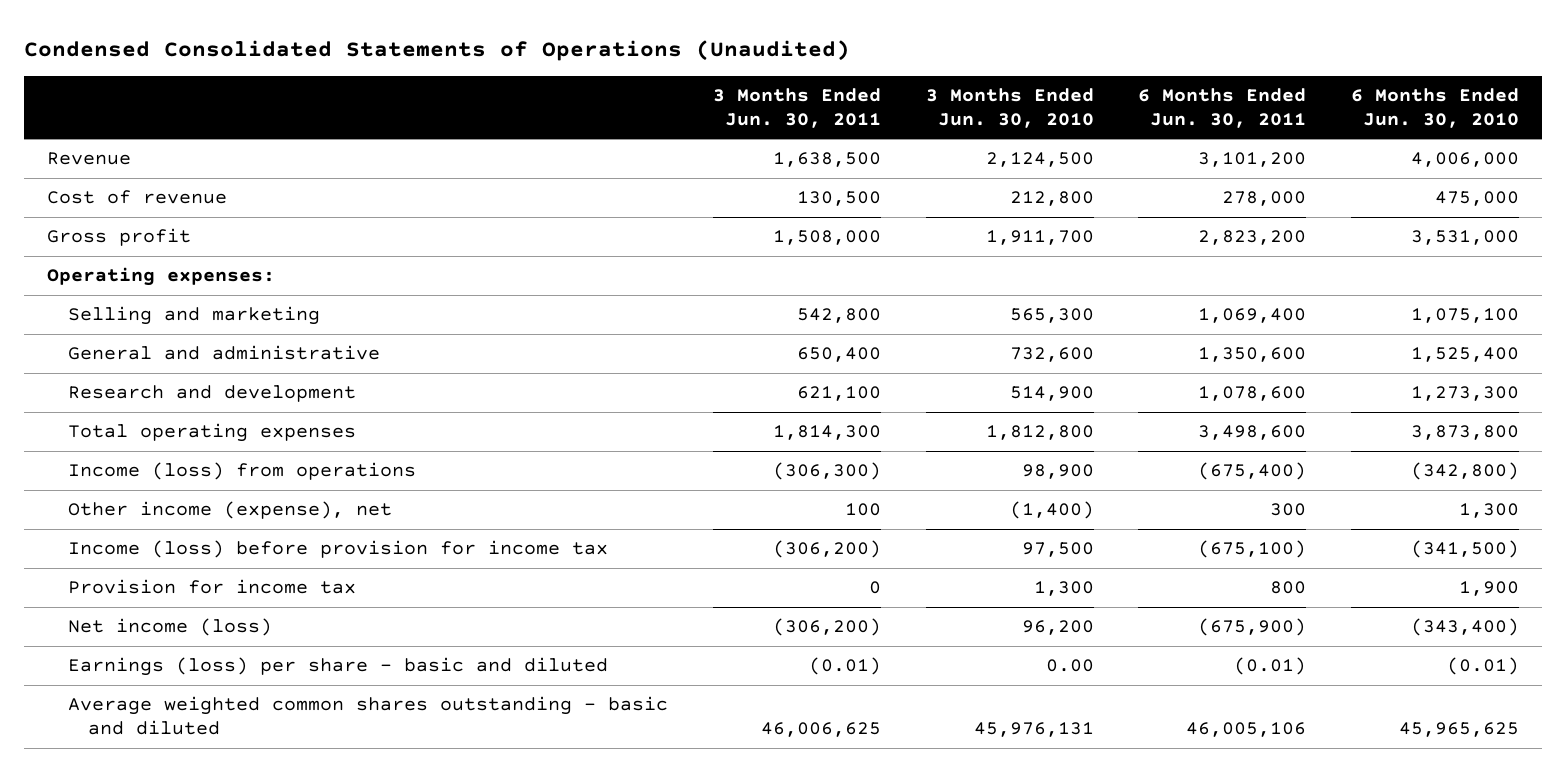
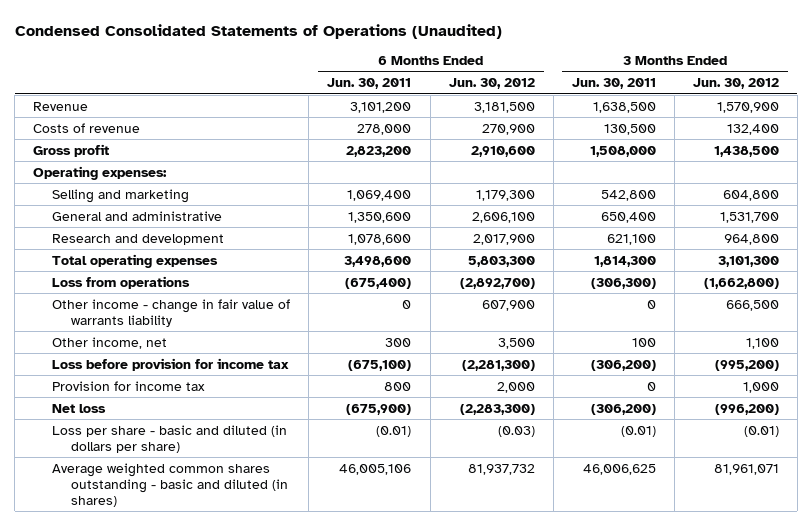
[925,88,1094,128] 3 Months Ended Jun. 30, 2010 -> none
[1351,88,1520,128] 6 Months Ended Jun. 30, 2010 -> none
none -> [448,78,535,90] Jun. 30, 2012
none -> [692,78,779,90] Jun. 30, 2012
[46,190,227,205] Cost of revenue -> [33,122,141,133] Costs of revenue
[67,462,416,481] Income (loss) from operations -> [52,275,191,289] Loss from operations
none -> [52,298,291,327] Other income - change in fair value of warrants liability
[67,501,392,520] Other income (expense), net -> [52,336,168,349] Other income, net
[67,540,608,559] Income (loss) before provision for income tax -> [52,357,290,371] Loss before provision for income tax
[67,618,272,637] Net income (loss) -> [52,403,107,413] Net loss
[67,657,608,677] Earnings (loss) per share - basic and diluted -> [52,424,288,453] Loss per share - basic and diluted (in dollars per share)
[67,696,668,735] Average weighted common shares outstanding - basic and diluted -> [52,462,289,507] Average weighted common shares outstanding - basic and diluted (in shares)

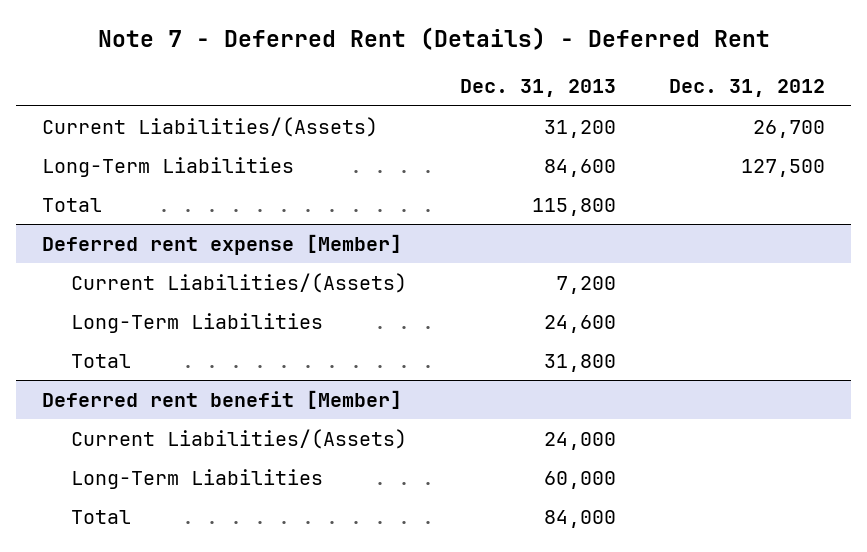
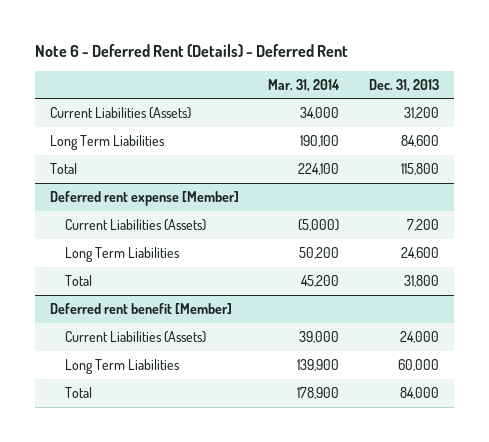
[97,26,770,50] Note 7 - Deferred Rent (Details) - Deferred Rent -> [35,43,349,57] Note 6 - Deferred Rent (Details) - Deferred Rent
[668,79,825,98] Dec. 31, 2012 -> none
none -> [268,78,341,92] Mar. 31, 2014
[42,116,379,137] Current Liabilities/(Assets) -> [49,106,191,119] Current Liabilities (Assets)
[42,156,295,177] Long-Term Liabilities -> [49,134,165,150] Long Term Liabilities
[71,272,408,293] Current Liabilities/(Assets) -> [64,218,206,231] Current Liabilities (Assets)
[71,312,324,333] Long-Term Liabilities -> [64,246,180,262] Long Term Liabilities
[71,428,408,449] Current Liabilities/(Assets) -> [64,330,206,343] Current Liabilities (Assets)
[71,468,324,489] Long-Term Liabilities -> [64,358,180,374] Long Term Liabilities

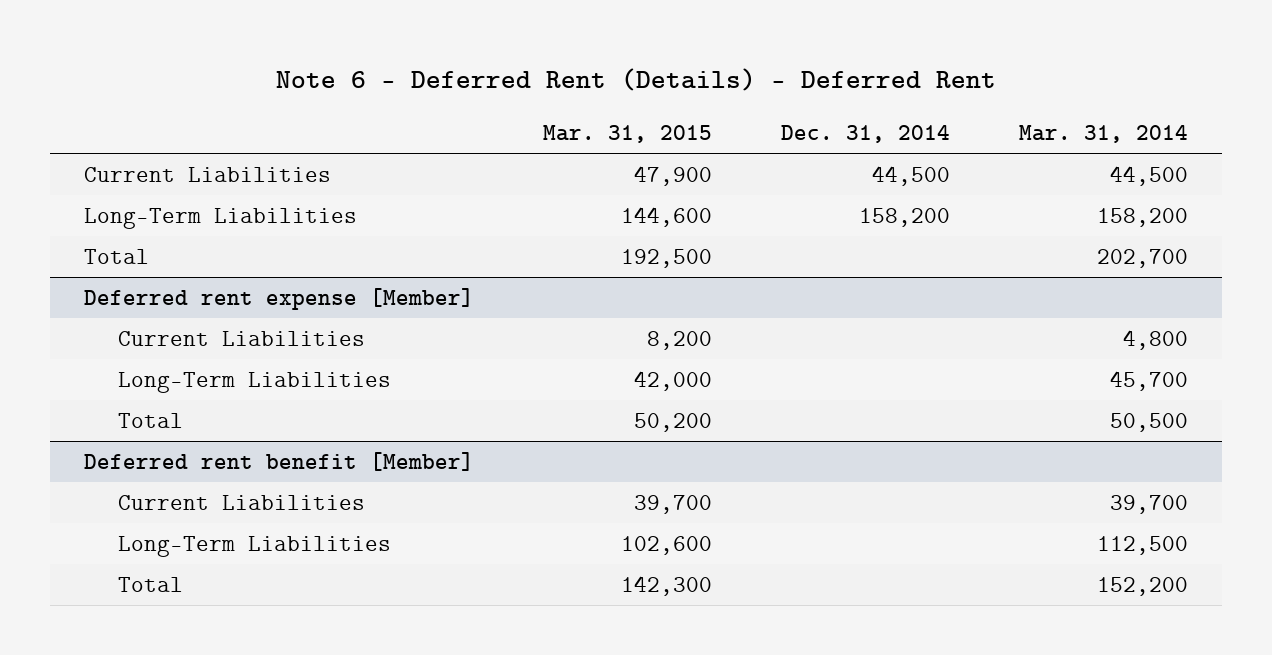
[368,78,439,92] Dec. 31, 2013 -> none
none -> [543,124,713,143] Mar. 31, 2015
none -> [781,124,951,143] Dec. 31, 2014
[49,106,191,119] Current Liabilities (Assets) -> [84,167,332,183] Current Liabilities
[300,106,340,119] 34,000 -> [1110,166,1189,187] 44,500
[49,134,165,150] Long Term Liabilities -> [84,208,358,230] Long-Term Liabilities
[300,134,340,147] 190,100 -> [1097,208,1189,228] 158,200
[298,162,340,175] 224,100 -> [1097,249,1189,269] 202,700
[64,218,206,231] Current Liabilities (Assets) -> [118,331,366,347] Current Liabilities
[298,218,340,231] (5,000) -> [1123,330,1189,351] 4,800
[64,246,180,262] Long Term Liabilities -> [118,372,392,394] Long-Term Liabilities
[299,246,340,259] 50,200 -> [1110,371,1189,392] 45,700
[301,274,340,287] 45,200 -> [1110,413,1189,433] 50,500
[64,330,206,343] Current Liabilities (Assets) -> [118,495,366,511] Current Liabilities
[299,330,340,343] 39,000 -> [1110,495,1189,515] 39,700
[64,358,180,374] Long Term Liabilities -> [118,536,392,558] Long-Term Liabilities
[297,358,340,371] 139,900 -> [1097,536,1189,556] 112,500
[297,386,340,399] 178,900 -> [1097,577,1189,597] 152,200

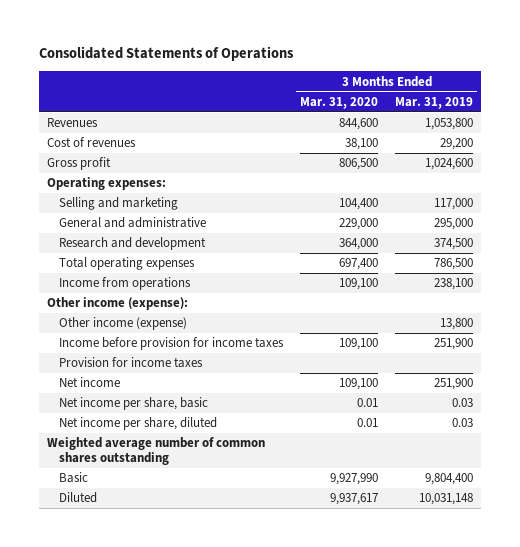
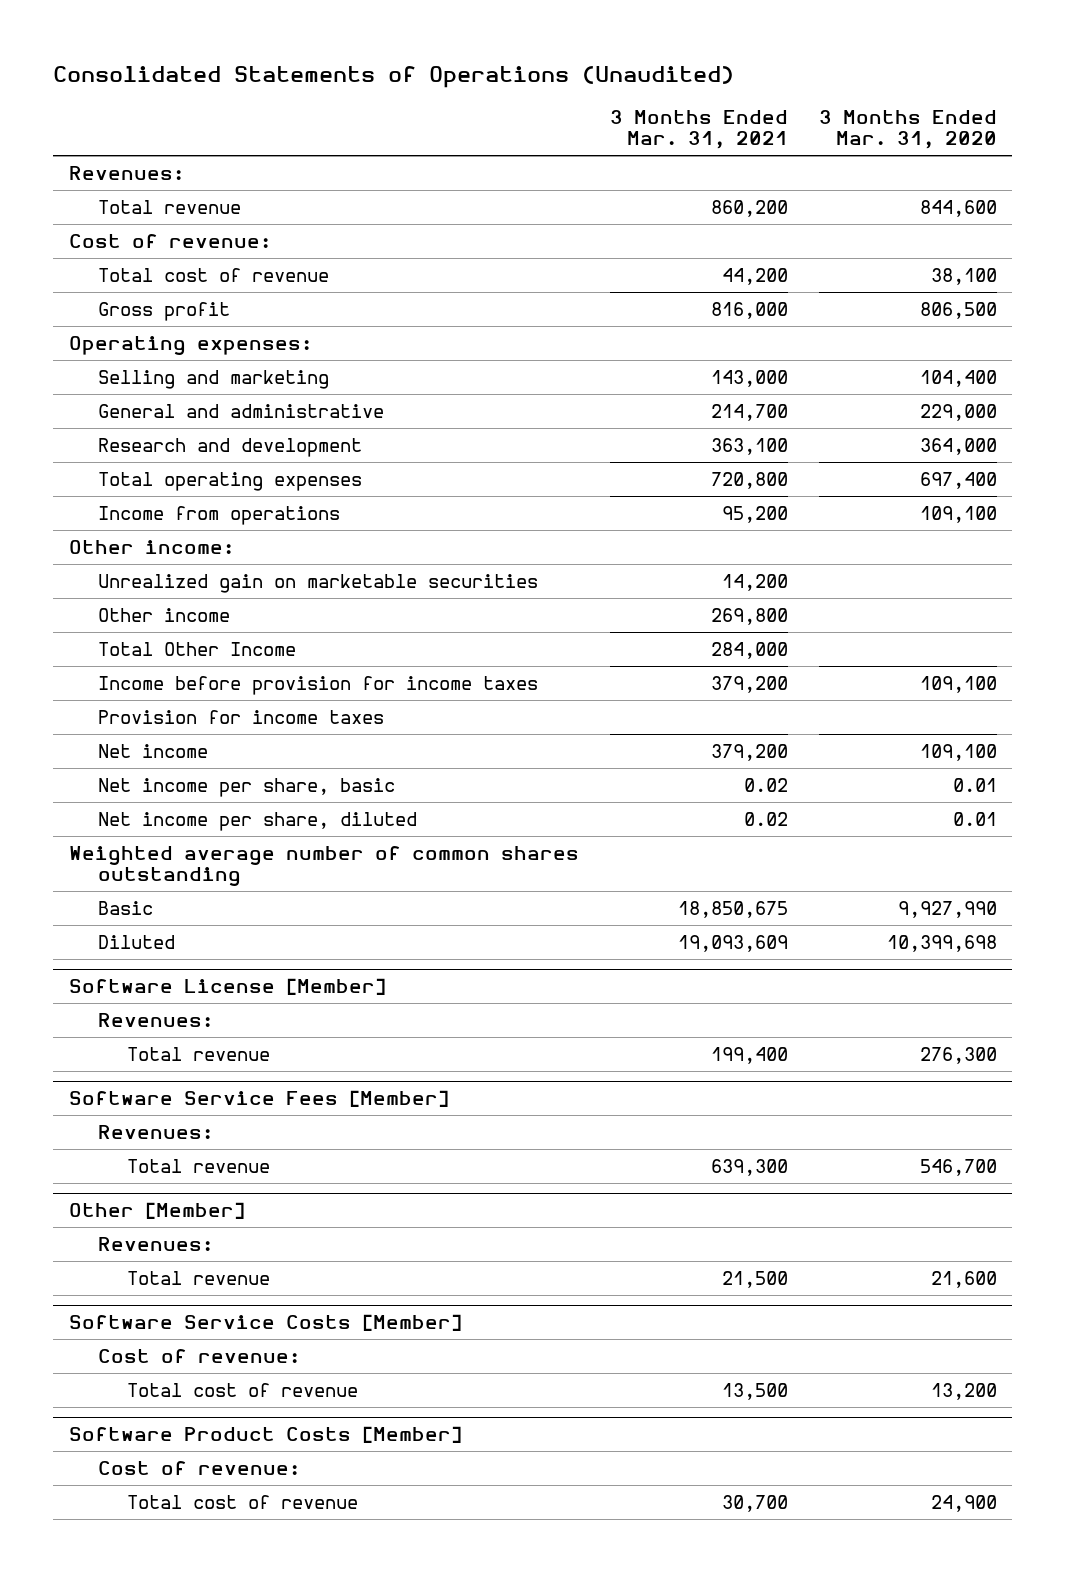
[38,46,294,62] Consolidated Statements of Operations -> [53,65,735,88] Consolidated Statements of Operations (Unaudited)
[394,96,473,109] Mar. 31, 2019 -> none
none -> [609,109,788,150] 3 Months Ended Mar. 31, 2021
none -> [68,165,184,180] Revenues:
[46,118,98,128] Revenues -> [97,199,241,214] Total revenue
none -> [68,233,271,248] Cost of revenue:
[46,137,136,148] Cost of revenues -> [97,267,329,282] Total cost of revenue
[46,297,188,311] Other income (expense): -> [68,539,234,554] Other income:
none -> [97,573,538,593] Unrealized gain on marketable securities
none -> [97,607,230,622] Other income
[59,317,188,331] Other income (expense) -> [97,641,296,656] Total Other Income
[330,493,379,506] 9,937,617 -> [886,934,997,952] 10,399,698
none -> [68,978,386,996] Software License [Member]
none -> [97,1012,213,1027] Revenues:
none -> [127,1046,271,1061] Total revenue
none -> [68,1090,449,1108] Software Service Fees [Member]
none -> [97,1124,213,1139] Revenues:
none -> [127,1158,271,1173] Total revenue
none -> [68,1202,245,1220] Other [Member]
none -> [97,1236,213,1251] Revenues:
none -> [127,1270,271,1285] Total revenue
none -> [68,1314,462,1332] Software Service Costs [Member]
none -> [97,1348,300,1363] Cost of revenue:
none -> [127,1382,359,1397] Total cost of revenue
none -> [68,1426,462,1444] Software Product Costs [Member]
none -> [97,1460,300,1475] Cost of revenue:
none -> [127,1494,359,1509] Total cost of revenue

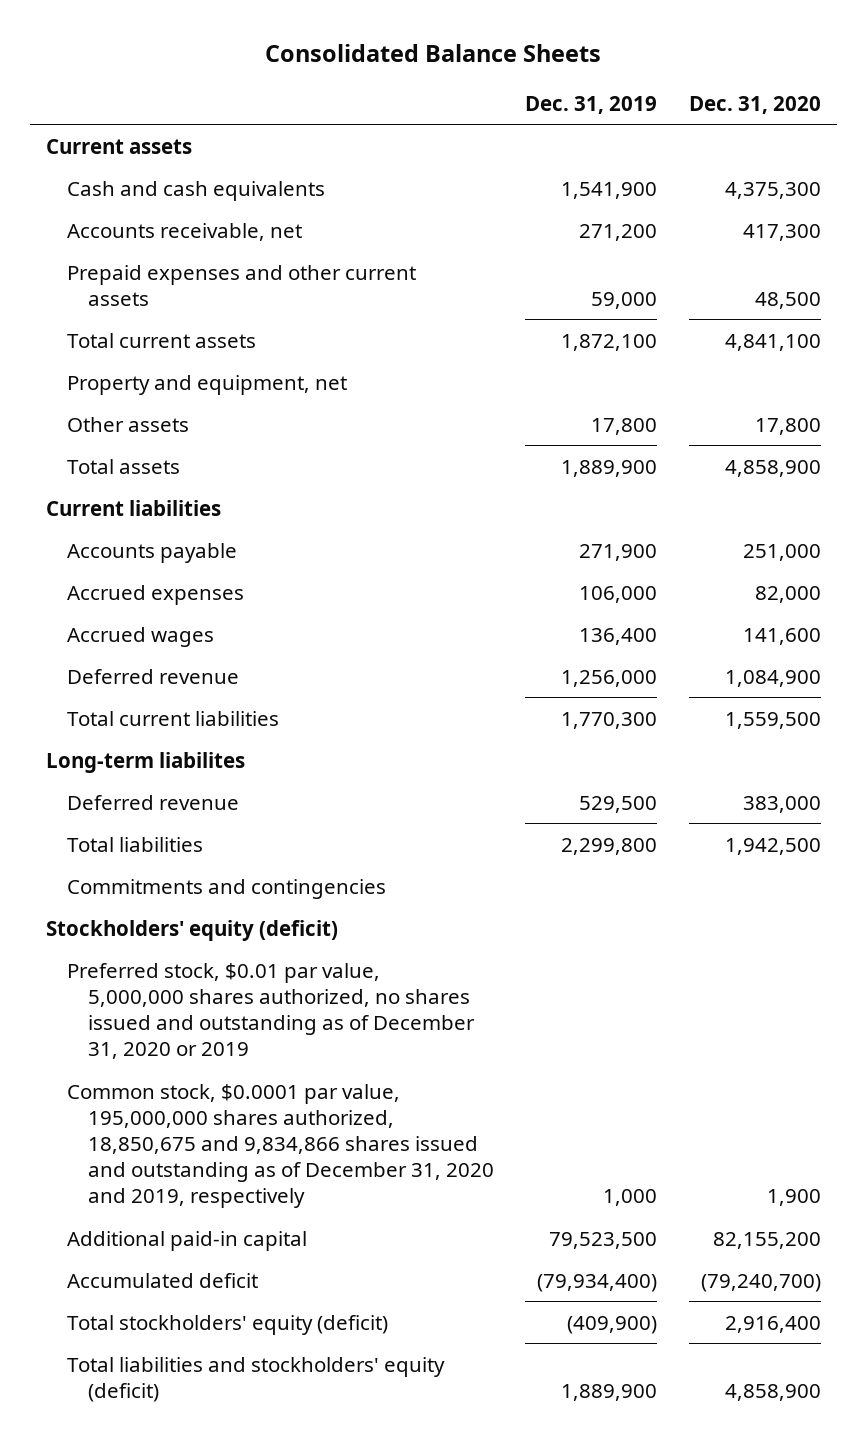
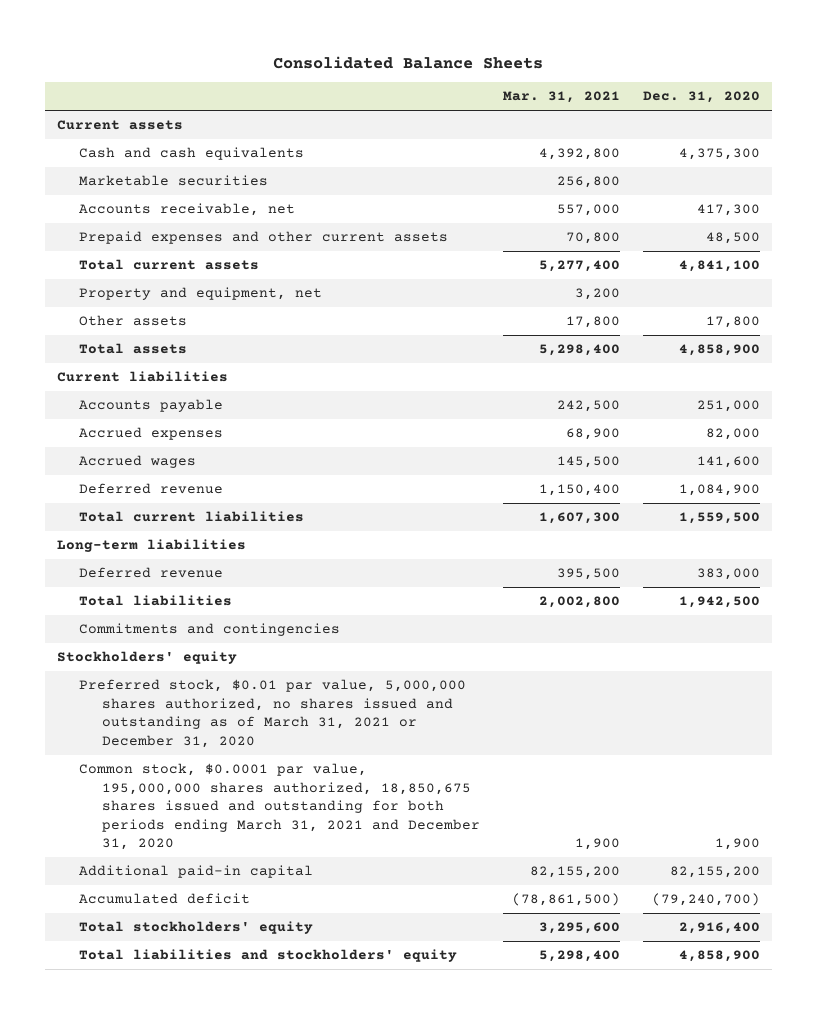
[525,95,658,114] Dec. 31, 2019 -> none
none -> [502,91,620,104] Mar. 31, 2021
none -> [79,175,269,187] Marketable securities
[45,751,245,773] Long-term liabilites -> [56,539,246,553] Long-term liabilities
[45,919,338,941] Stockholders' equity (deficit) -> [56,651,237,665] Stockholders' equity
[66,962,475,1059] Preferred stock, $0.01 par value, 5,000,000 shares authorized, no shares issued and outstanding as of December 31, 2020 or 2019 -> [79,679,467,748] Preferred stock, $0.01 par value, 5,000,000 shares authorized, no shares issued and outstanding as of March 31, 2021 or December 31, 2020
[66,1083,494,1208] Common stock, $0.0001 par value, 195,000,000 shares authorized, 18,850,675 and 9,834,866 shares issued and outstanding as of December 31, 2020 and 2019, respectively -> [79,763,480,851] Common stock, $0.0001 par value, 195,000,000 shares authorized, 18,850,675 shares issued and outstanding for both periods ending March 31, 2021 and December 31, 2020
[66,1314,388,1335] Total stockholders' equity (deficit) -> [79,921,314,935] Total stockholders' equity
[66,1356,445,1402] Total liabilities and stockholders' equity (deficit) -> [79,949,458,963] Total liabilities and stockholders' equity

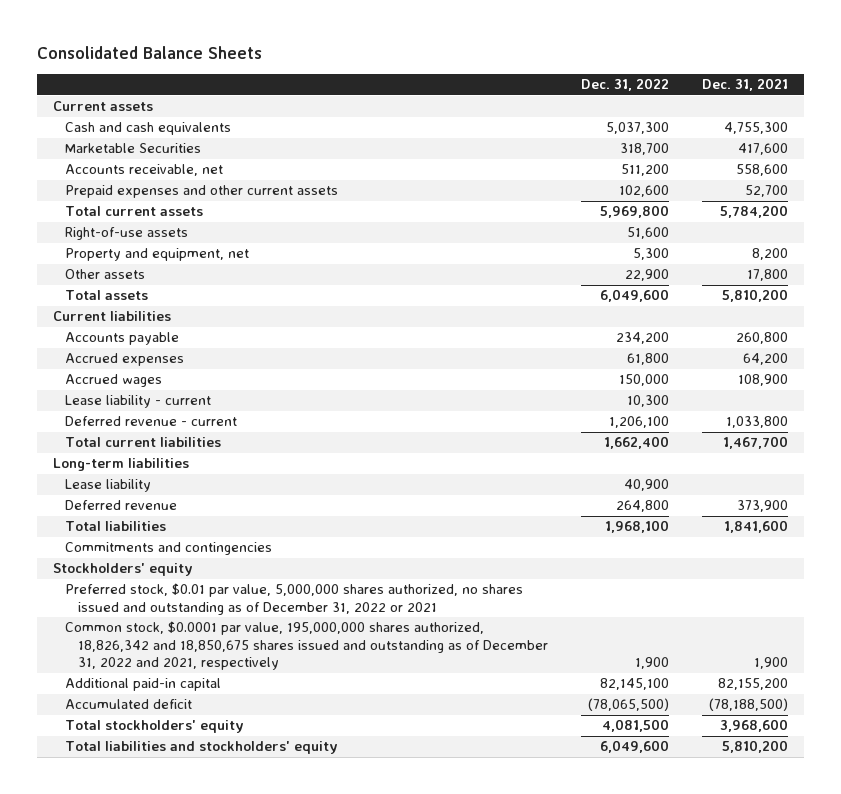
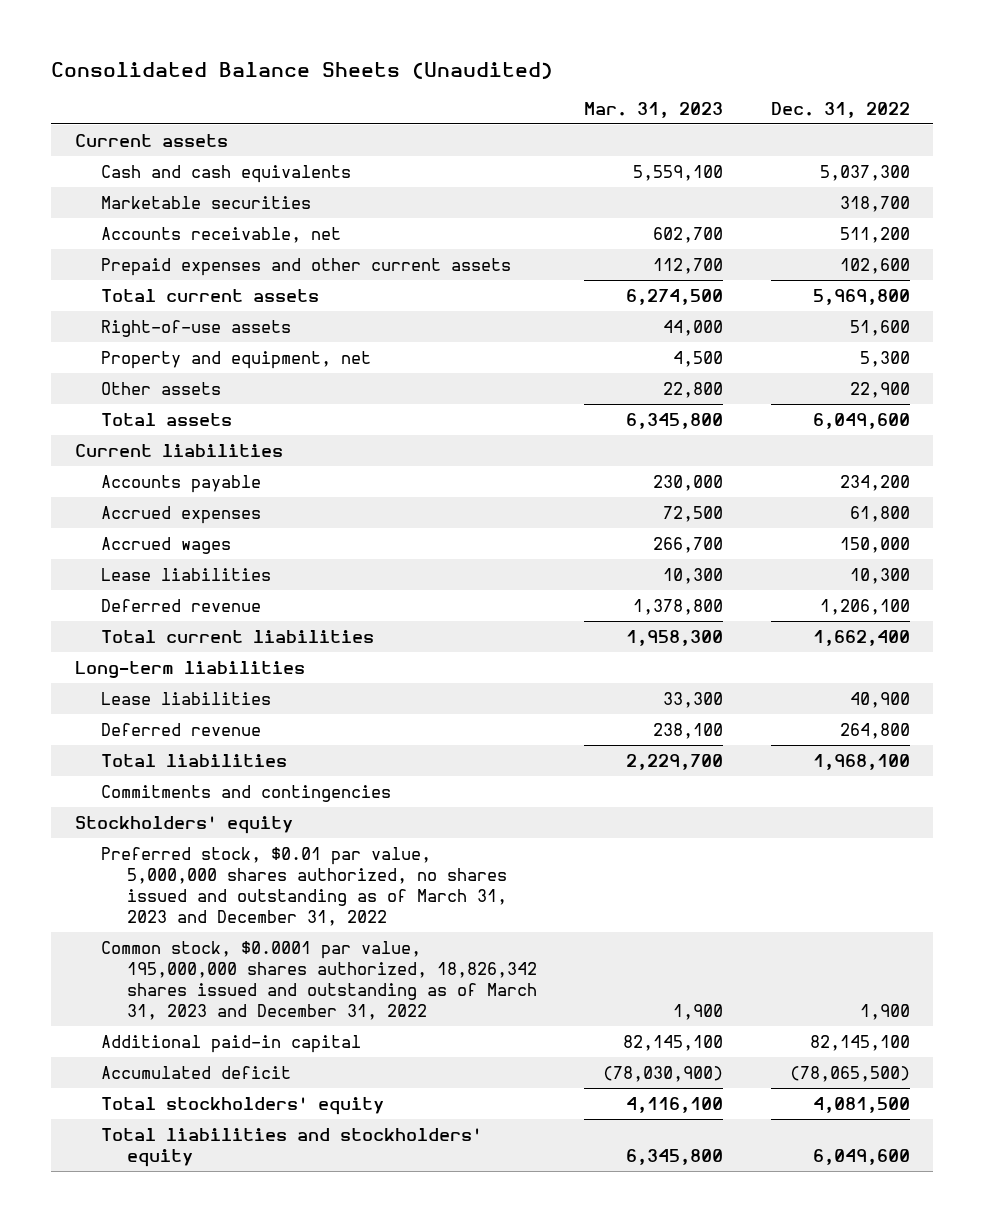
[36,46,262,60] Consolidated Balance Sheets -> [51,61,554,79] Consolidated Balance Sheets (Unaudited)
[701,78,788,92] Dec. 31, 2021 -> none
none -> [584,101,724,118] Mar. 31, 2023
[65,143,202,154] Marketable Securities -> [101,195,312,209] Marketable securities
[65,395,212,409] Lease liability - current -> [101,567,272,581] Lease liabilities
[65,416,238,427] Deferred revenue - current -> [101,598,262,612] Deferred revenue
[65,479,152,493] Lease liability -> [101,691,272,705] Lease liabilities
[65,583,524,615] Preferred stock, $0.01 par value, 5,000,000 shares authorized, no shares issued and outstanding as of December 31, 2022 or 2021 -> [101,846,508,926] Preferred stock, $0.01 par value, 5,000,000 shares authorized, no shares issued and outstanding as of March 31, 2023 and December 31, 2022
[65,621,548,671] Common stock, $0.0001 par value, 195,000,000 shares authorized, 18,826,342 and 18,850,675 shares issued and outstanding as of December 31, 2022 and 2021, respectively -> [101,940,538,1020] Common stock, $0.0001 par value, 195,000,000 shares authorized, 18,826,342 shares issued and outstanding as of March 31, 2023 and December 31, 2022

